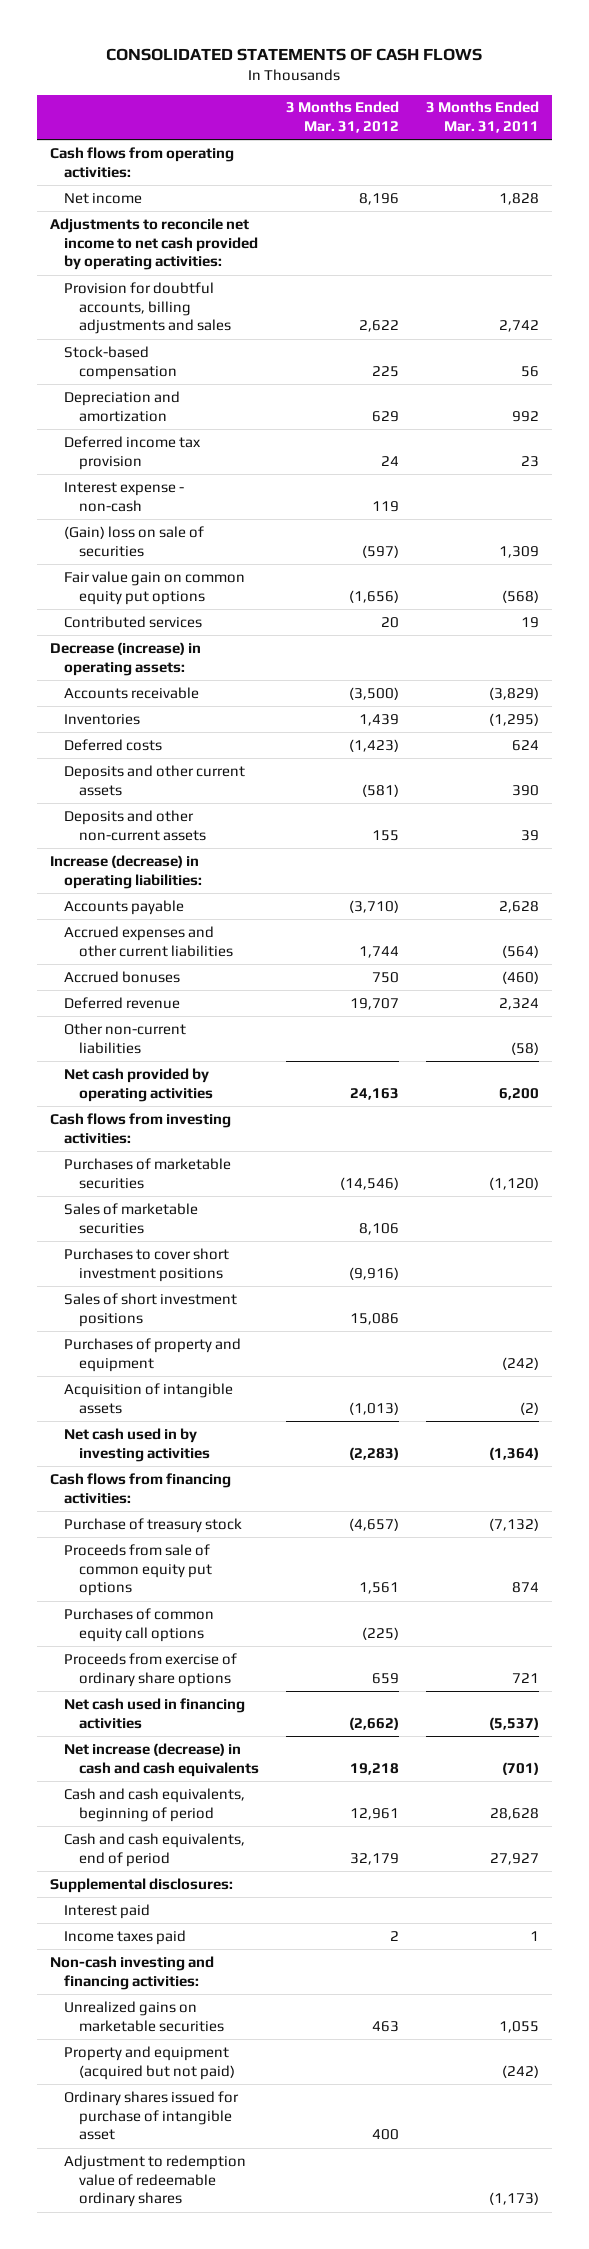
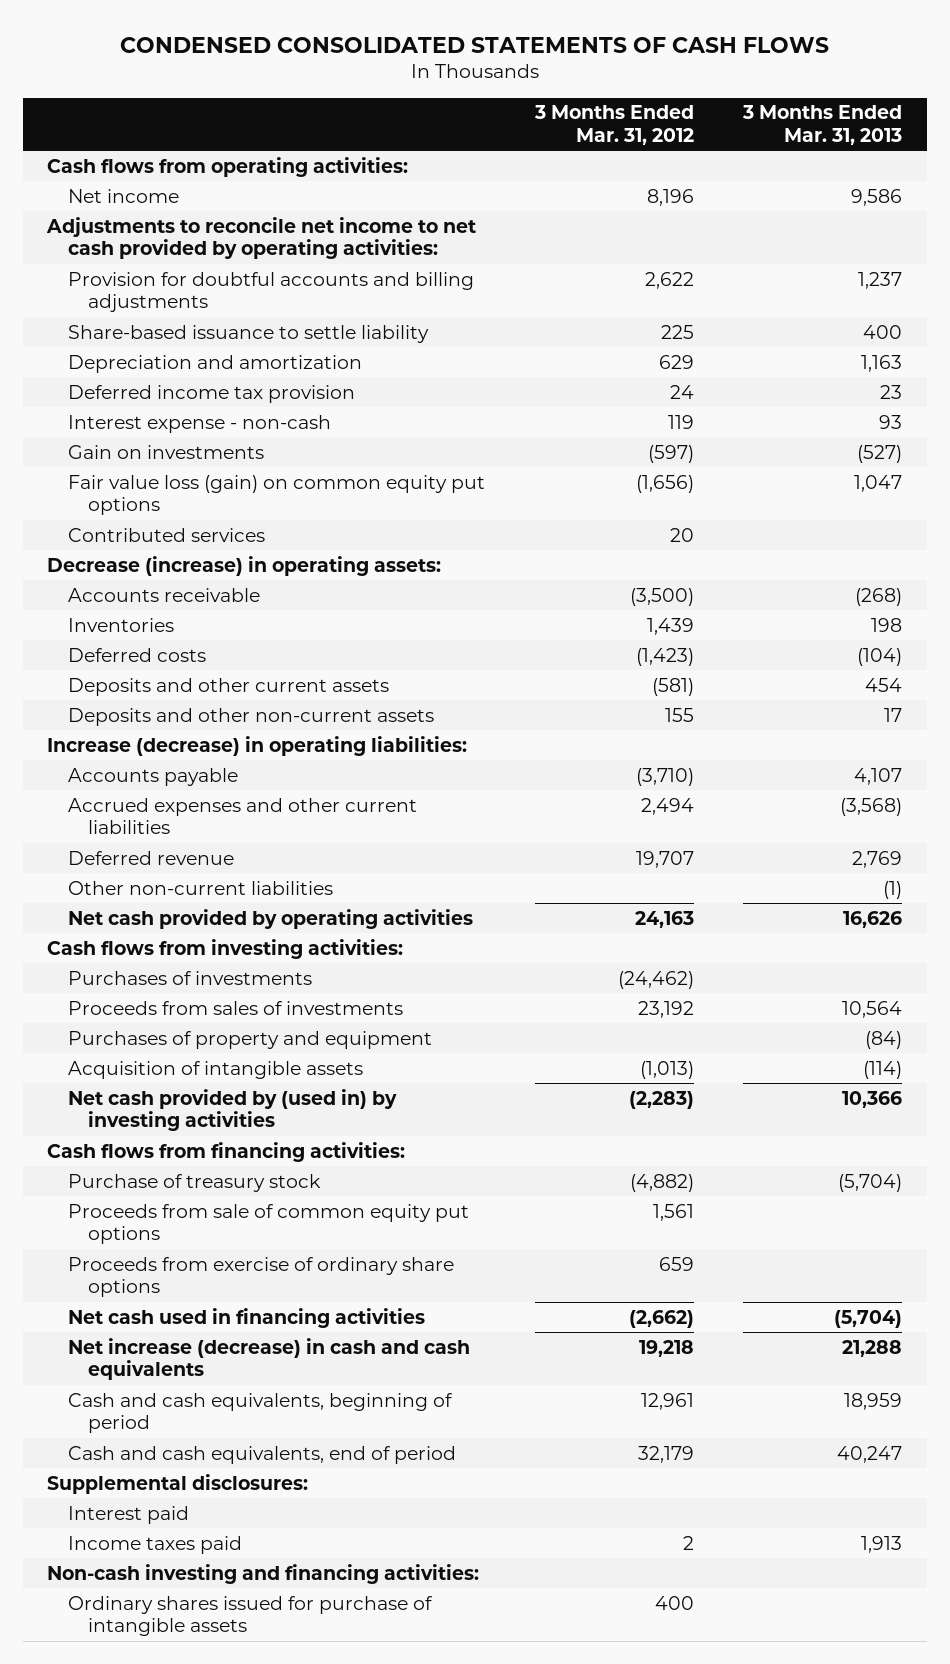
[106,47,483,61] CONSOLIDATED STATEMENTS OF CASH FLOWS -> [119,36,829,53] CONDENSED CONSOLIDATED STATEMENTS OF CASH FLOWS
[425,101,539,134] 3 Months Ended Mar. 31, 2011 -> none
none -> [742,105,903,145] 3 Months Ended Mar. 31, 2013
[64,281,231,335] Provision for doubtful accounts, billing adjustments and sales -> [67,271,474,313] Provision for doubtful accounts and billing adjustments
[64,345,177,380] Stock-based compensation -> [67,324,429,343] Share-based issuance to settle liability
[64,525,205,557] (Gain) loss on sale of securities -> [67,444,264,459] Gain on investments
[64,570,246,605] Fair value gain on common equity put options -> [67,474,485,516] Fair value loss (gain) on common equity put options
[64,970,181,983] Accrued bonuses -> none
[358,945,399,958] 1,744 -> [640,797,694,815] 2,494
[64,1157,232,1189] Purchases of marketable securities -> none
[64,1202,199,1234] Sales of marketable securities -> none
[64,1247,230,1282] Purchases to cover short investment positions -> none
[64,1292,238,1327] Sales of short investment positions -> none
none -> [67,970,312,985] Purchases of investments
none -> [67,1000,403,1015] Proceeds from sales of investments
[64,1427,210,1462] Net cash used in by investing activities -> [67,1088,397,1132] Net cash provided by (used in) by investing activities
[348,1517,399,1531] (4,657) -> [629,1173,694,1192] (4,882)
[64,1607,215,1642] Purchases of common equity call options -> none
[64,2000,224,2032] Unrealized gains on marketable securities -> none
[64,2045,235,2080] Property and equipment (acquired but not paid) -> none
[64,2154,247,2208] Adjustment to redemption value of redeemable ordinary shares -> none
[64,2090,240,2141] Ordinary shares issued for purchase of intangible asset -> [67,1595,433,1637] Ordinary shares issued for purchase of intangible assets

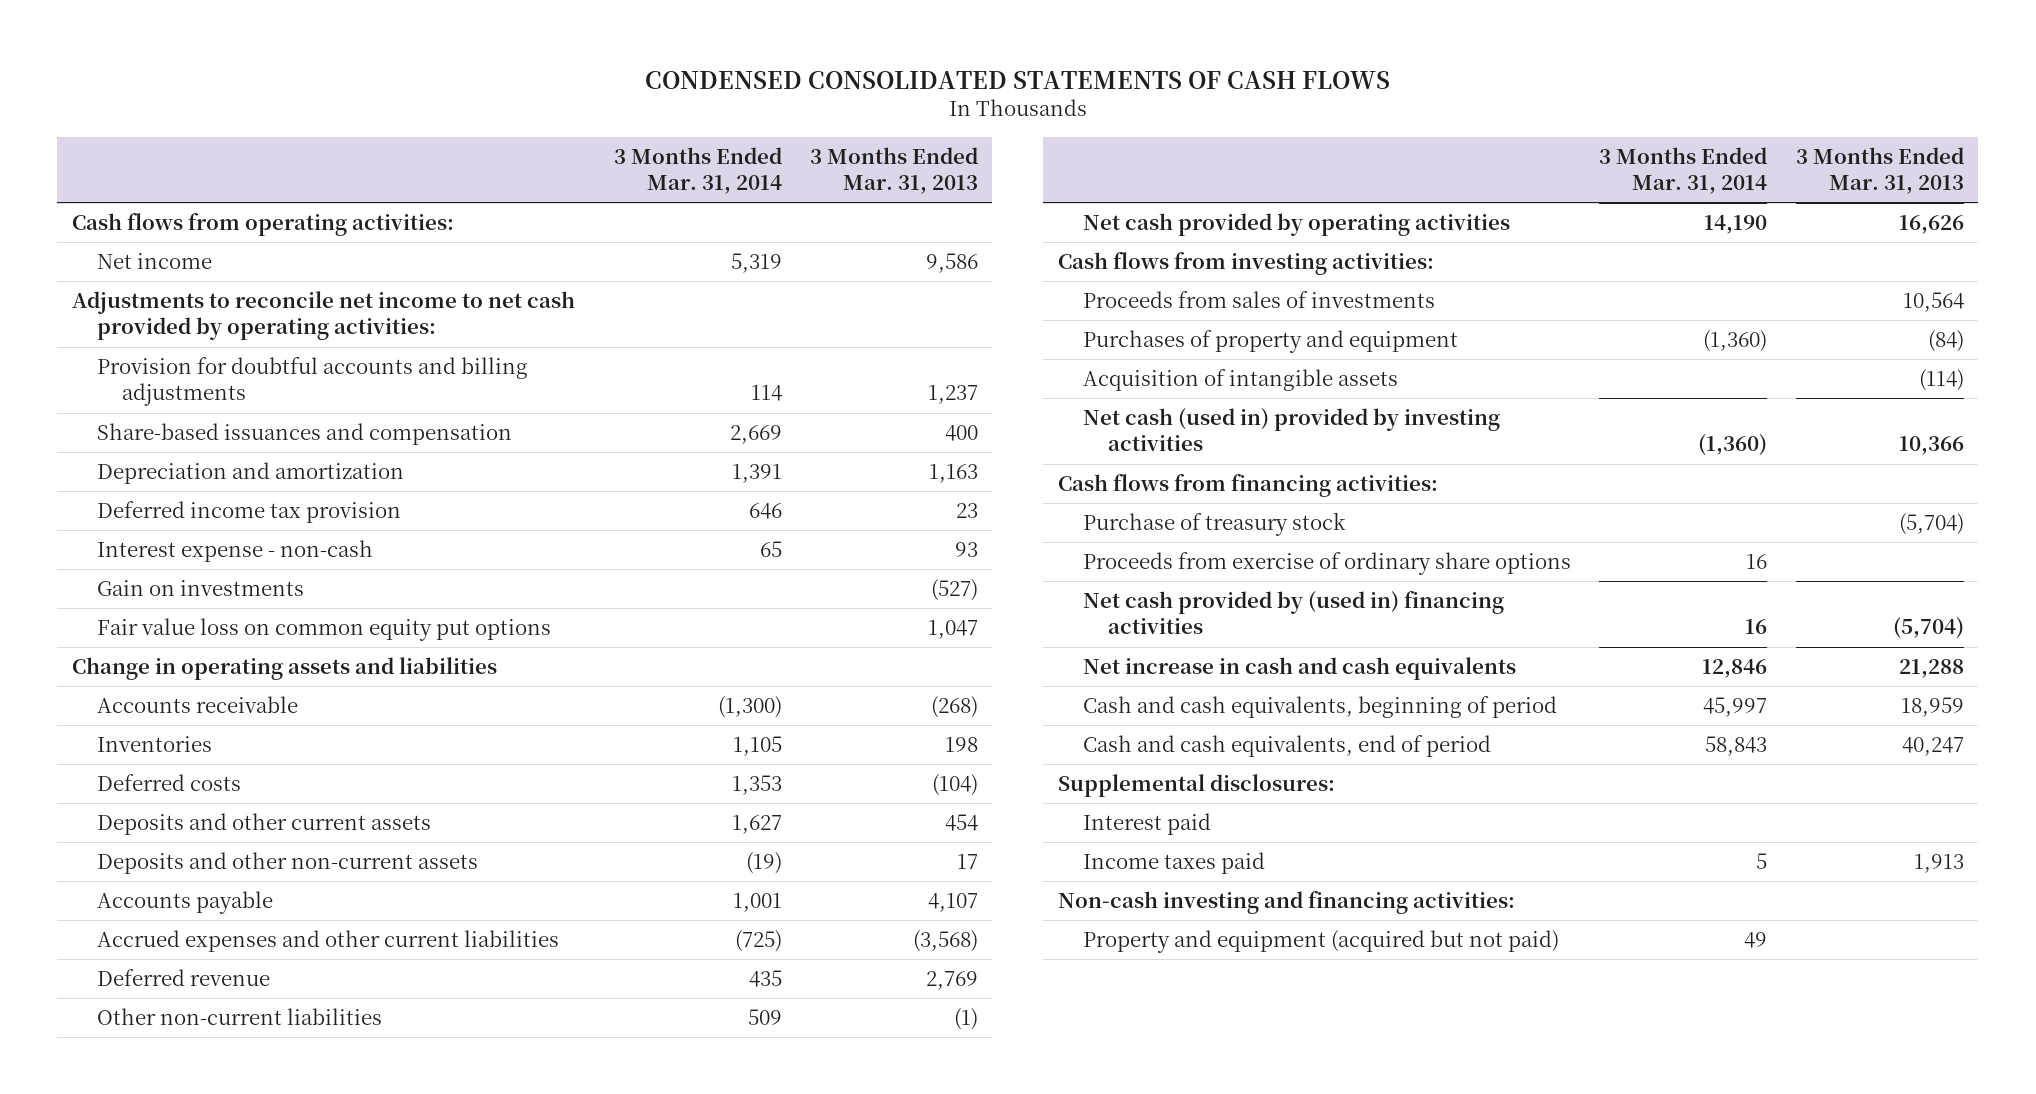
[533,105,694,145] 3 Months Ended Mar. 31, 2012 -> none
none -> [613,146,782,195] 3 Months Ended Mar. 31, 2014
[67,324,429,343] Share-based issuance to settle liability -> [96,422,512,445] Share-based issuances and compensation
[67,527,265,542] Contributed services -> none
[67,474,485,516] Fair value loss (gain) on common equity put options -> [96,617,551,641] Fair value loss on common equity put options
[47,555,442,576] Decrease (increase) in operating assets: -> [71,656,497,680] Change in operating assets and liabilities
[47,735,468,756] Increase (decrease) in operating liabilities: -> none
[67,970,312,985] Purchases of investments -> none
[67,1088,397,1132] Net cash provided by (used in) by investing activities -> [1082,407,1500,452] Net cash (used in) provided by investing activities
[67,1203,469,1245] Proceeds from sale of common equity put options -> none
[67,1307,425,1328] Net cash used in financing activities -> [1082,590,1504,635] Net cash provided by (used in) financing activities
[67,1337,470,1381] Net increase (decrease) in cash and cash equivalents -> [1082,656,1516,680] Net increase in cash and cash equivalents
[67,1595,433,1637] Ordinary shares issued for purchase of intangible assets -> none
none -> [1082,929,1559,953] Property and equipment (acquired but not paid)

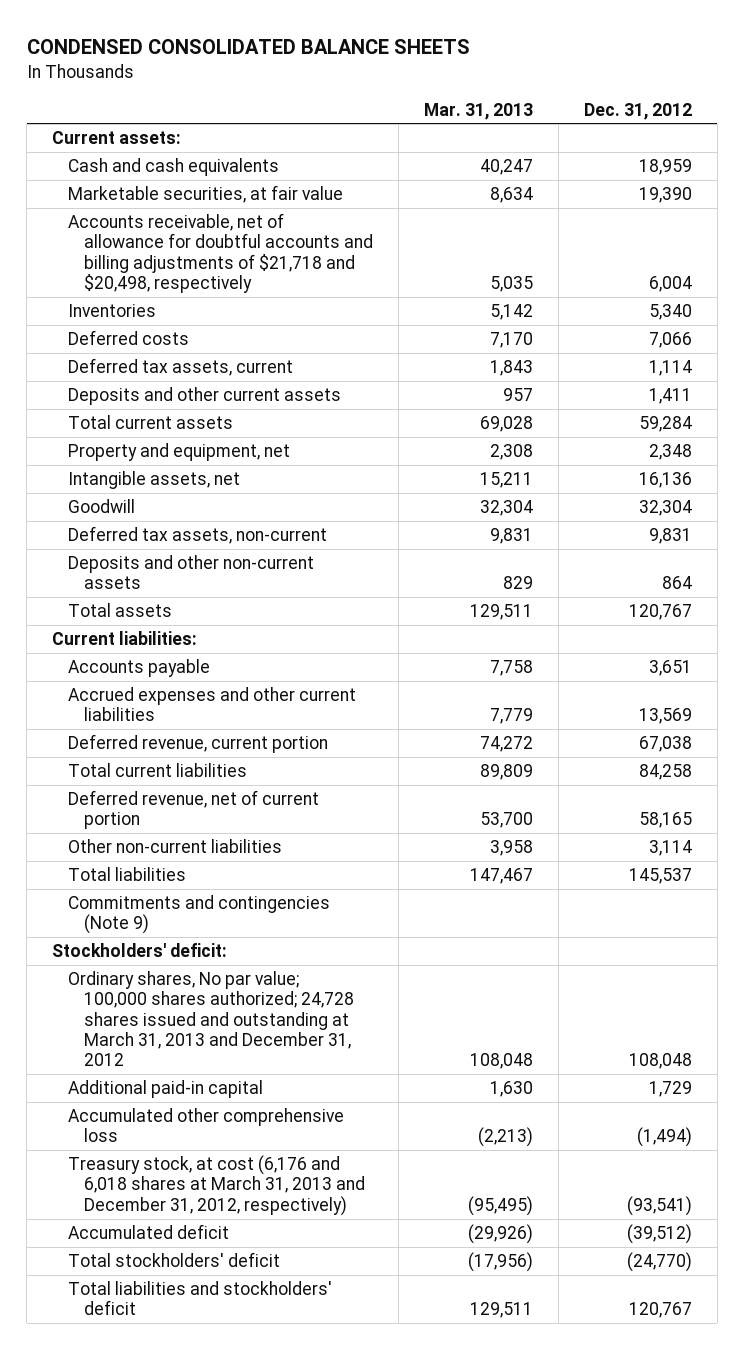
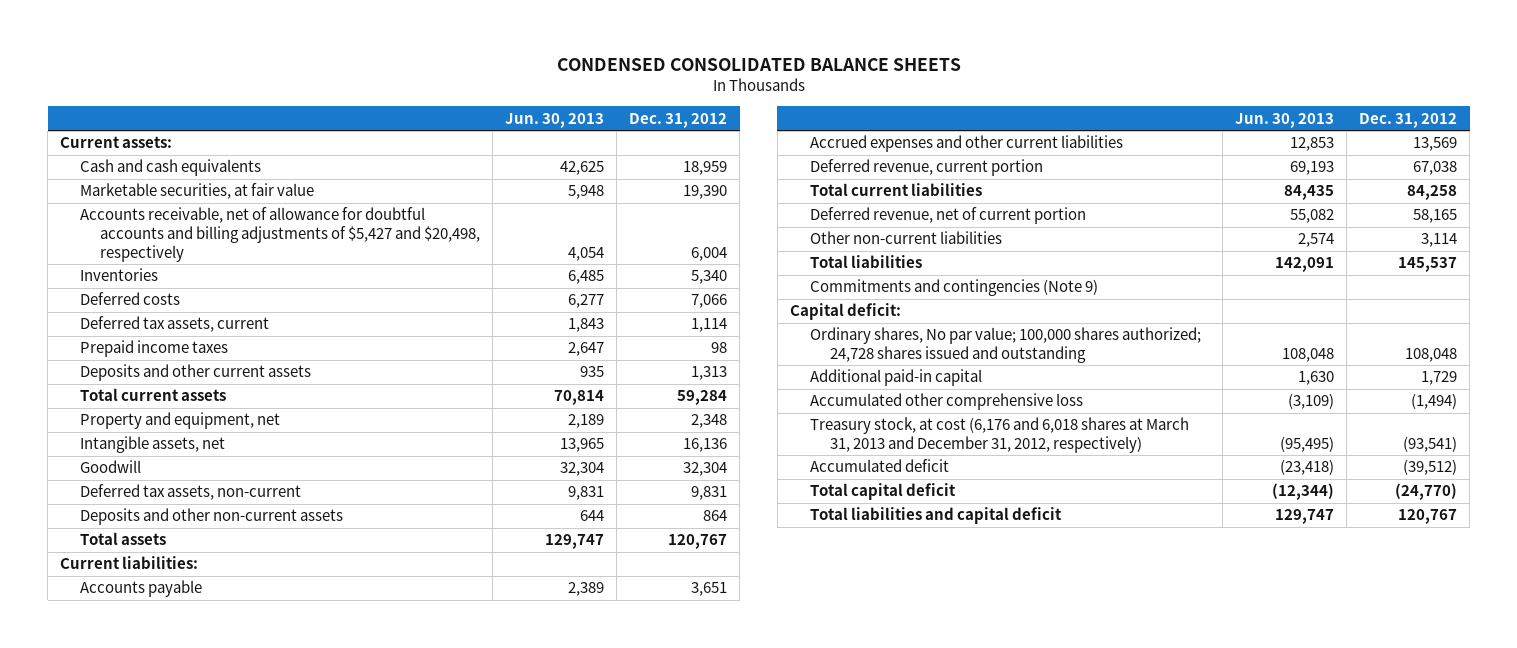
[424,102,534,120] Mar. 31, 2013 -> none
none -> [505,112,605,128] Jun. 30, 2013
[68,213,374,293] Accounts receivable, net of allowance for doubtful accounts and billing adjustments of $21,718 and $20,498, respectively -> [80,207,481,262] Accounts receivable, net of allowance for doubtful accounts and billing adjustments of $5,427 and $20,498, respectively
none -> [80,340,229,358] Prepaid income taxes
[648,388,692,405] 1,411 -> [691,366,728,381] 1,313
[52,943,228,958] Stockholders' deficit: -> [789,303,901,321] Capital deficit:
[68,971,355,1066] Ordinary shares, No par value; 100,000 shares authorized; 24,728 shares issued and outstanding at March 31, 2013 and December 31, 2012 -> [810,327,1202,363] Ordinary shares, No par value; 100,000 shares authorized; 24,728 shares issued and outstanding
[68,1252,281,1268] Total stockholders' deficit -> [810,483,957,501] Total capital deficit
[68,1281,333,1316] Total liabilities and stockholders' deficit -> [810,507,1063,525] Total liabilities and capital deficit

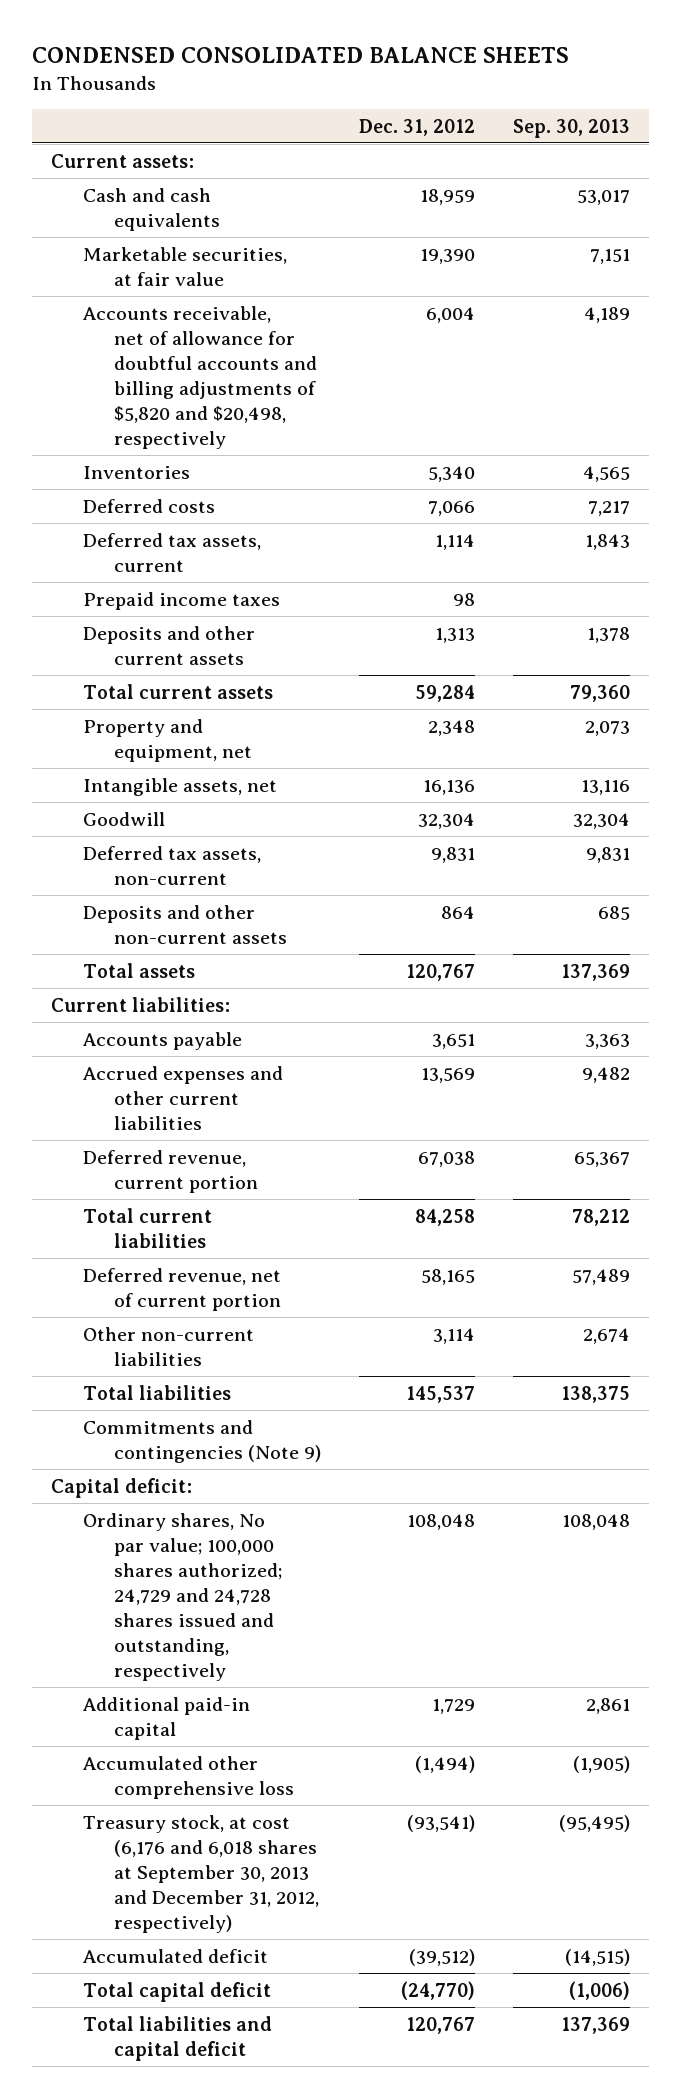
[505,112,605,128] Jun. 30, 2013 -> none
none -> [513,118,631,138] Sep. 30, 2013
[80,207,481,262] Accounts receivable, net of allowance for doubtful accounts and billing adjustments of $5,427 and $20,498, respectively -> [82,305,318,449] Accounts receivable, net of allowance for doubtful accounts and billing adjustments of $5,820 and $20,498, respectively
[810,327,1202,363] Ordinary shares, No par value; 100,000 shares authorized; 24,728 shares issued and outstanding -> [82,1512,283,1681] Ordinary shares, No par value; 100,000 shares authorized; 24,729 and 24,728 shares issued and outstanding, respectively
[810,417,1190,453] Treasury stock, at cost (6,176 and 6,018 shares at March 31, 2013 and December 31, 2012, respectively) -> [82,1814,320,1933] Treasury stock, at cost (6,176 and 6,018 shares at September 30, 2013 and December 31, 2012, respectively)

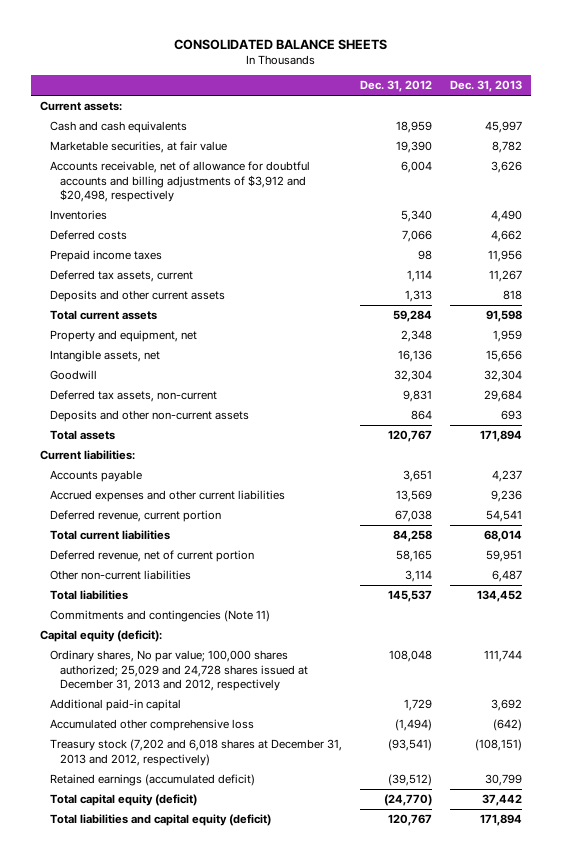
[32,46,570,63] CONDENSED CONSOLIDATED BALANCE SHEETS -> [174,38,388,50] CONSOLIDATED BALANCE SHEETS
[513,118,631,138] Sep. 30, 2013 -> none
none -> [450,80,523,93] Dec. 31, 2013
[82,305,318,449] Accounts receivable, net of allowance for doubtful accounts and billing adjustments of $5,820 and $20,498, respectively -> [49,160,310,203] Accounts receivable, net of allowance for doubtful accounts and billing adjustments of $3,912 and $20,498, respectively
[82,532,261,572] Deferred tax assets, current -> [49,269,193,282] Deferred tax assets, current
[82,1419,322,1463] Commitments and contingencies (Note 9) -> [49,609,270,622] Commitments and contingencies (Note 11)
[51,1477,193,1498] Capital deficit: -> [40,629,163,642] Capital equity (deficit):
[82,1512,283,1681] Ordinary shares, No par value; 100,000 shares authorized; 24,729 and 24,728 shares issued and outstanding, respectively -> [49,649,308,692] Ordinary shares, No par value; 100,000 shares authorized; 25,029 and 24,728 shares issued at December 31, 2013 and 2012, respectively
[82,1814,320,1933] Treasury stock, at cost (6,176 and 6,018 shares at September 30, 2013 and December 31, 2012, respectively) -> [49,738,342,766] Treasury stock (7,202 and 6,018 shares at December 31, 2013 and 2012, respectively)
[82,1948,268,1963] Accumulated deficit -> [49,773,255,786] Retained earnings (accumulated deficit)
[82,1981,271,2002] Total capital deficit -> [49,793,197,806] Total capital equity (deficit)
[82,2015,272,2061] Total liabilities and capital deficit -> [49,813,271,826] Total liabilities and capital equity (deficit)

